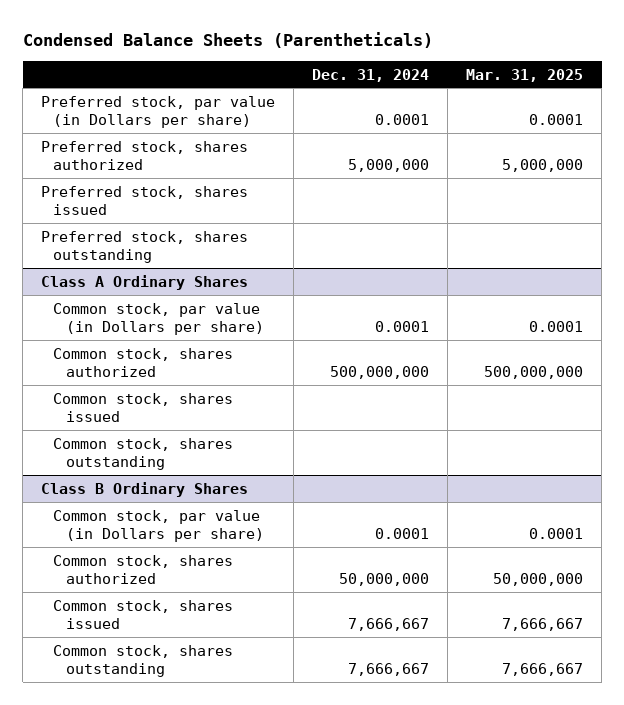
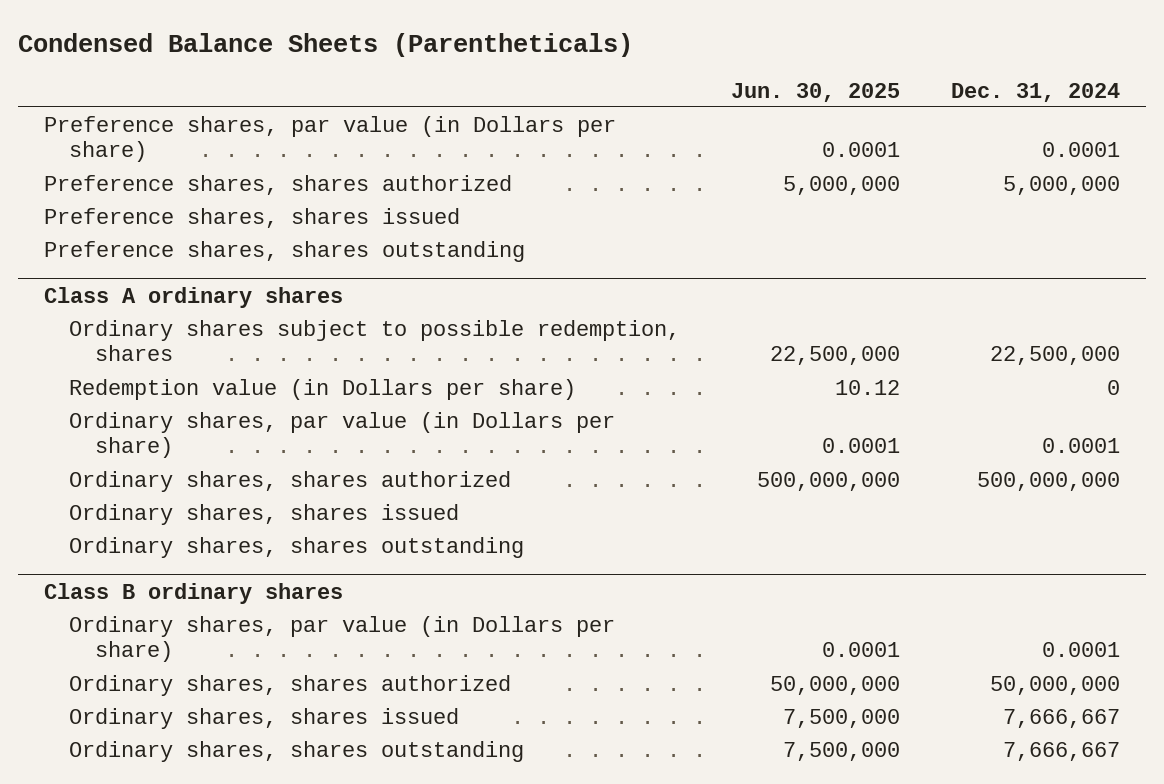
[466,68,584,82] Mar. 31, 2025 -> none
none -> [731,82,901,102] Jun. 30, 2025
[41,95,276,128] Preferred stock, par value (in Dollars per share) -> [43,115,616,163] Preference shares, par value (in Dollars per share)
[41,140,249,170] Preferred stock, shares authorized -> [43,174,512,195] Preference shares, shares authorized
[41,185,249,215] Preferred stock, shares issued -> [43,207,460,228] Preference shares, shares issued
[41,230,249,263] Preferred stock, shares outstanding -> [43,240,525,262] Preference shares, shares outstanding
[41,274,249,290] Class A Ordinary Shares -> [43,286,343,308] Class A ordinary shares
none -> [69,319,681,362] Ordinary shares subject to possible redemption, shares
none -> [69,378,577,400] Redemption value (in Dollars per share)
[53,302,264,335] Common stock, par value (in Dollars per share) -> [69,411,616,459] Ordinary shares, par value (in Dollars per share)
[53,347,234,377] Common stock, shares authorized -> [69,470,512,492] Ordinary shares, shares authorized
[53,392,234,422] Common stock, shares issued -> [69,503,460,525] Ordinary shares, shares issued
[53,437,234,470] Common stock, shares outstanding -> [69,536,525,558] Ordinary shares, shares outstanding
[41,481,249,497] Class B Ordinary Shares -> [43,582,343,604] Class B ordinary shares
[53,509,264,542] Common stock, par value (in Dollars per share) -> [69,615,616,663] Ordinary shares, par value (in Dollars per share)
[53,554,234,584] Common stock, shares authorized -> [69,674,512,696] Ordinary shares, shares authorized
[53,599,234,629] Common stock, shares issued -> [69,707,460,729] Ordinary shares, shares issued
[53,644,234,677] Common stock, shares outstanding -> [69,740,525,762] Ordinary shares, shares outstanding

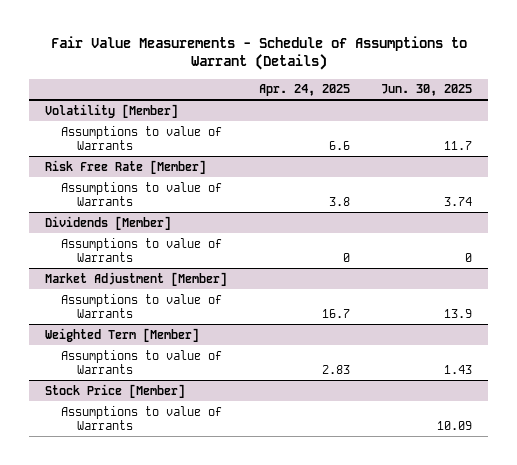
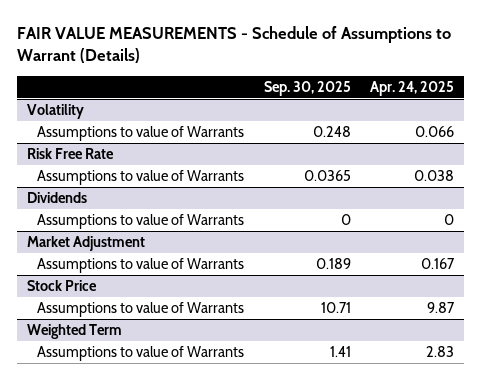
[50,35,467,71] Fair Value Measurements - Schedule of Assumptions to Warrant (Details) -> [16,26,451,64] FAIR VALUE MEASUREMENTS - Schedule of Assumptions to Warrant (Details)
[381,84,473,97] Jun. 30, 2025 -> none
none -> [263,80,351,96] Sep. 30, 2025
[44,103,178,118] Volatility [Member] -> [26,104,84,120] Volatility
[328,141,350,151] 6.6 -> [415,126,455,138] 0.066
[44,159,206,174] Risk Free Rate [Member] -> [26,148,114,160] Risk Free Rate
[328,197,350,207] 3.8 -> [414,170,455,182] 0.038
[44,215,171,230] Dividends [Member] -> [26,192,87,204] Dividends
[44,271,227,286] Market Adjustment [Member] -> [26,236,145,252] Market Adjustment
[321,309,350,319] 16.7 -> [421,258,456,270] 0.167
none -> [26,280,97,292] Stock Price
none -> [36,302,244,318] Assumptions to value of Warrants
[44,327,199,342] Weighted Term [Member] -> [26,324,122,340] Weighted Term
[44,383,185,398] Stock Price [Member] -> none
[60,405,222,431] Assumptions to value of Warrants -> none

